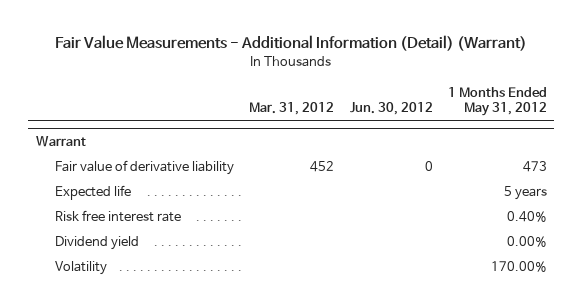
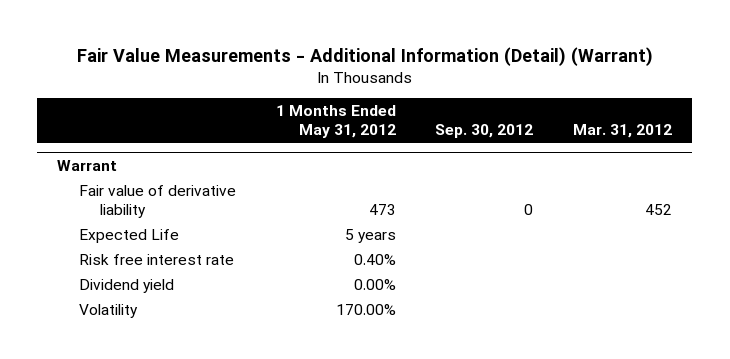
[349,102,433,116] Jun. 30, 2012 -> none
none -> [435,123,534,138] Sep. 30, 2012
[55,185,132,201] Expected life -> [78,229,179,244] Expected Life

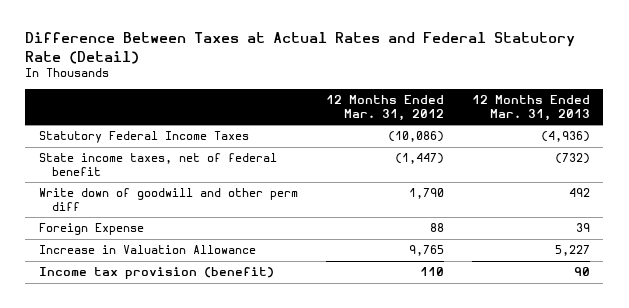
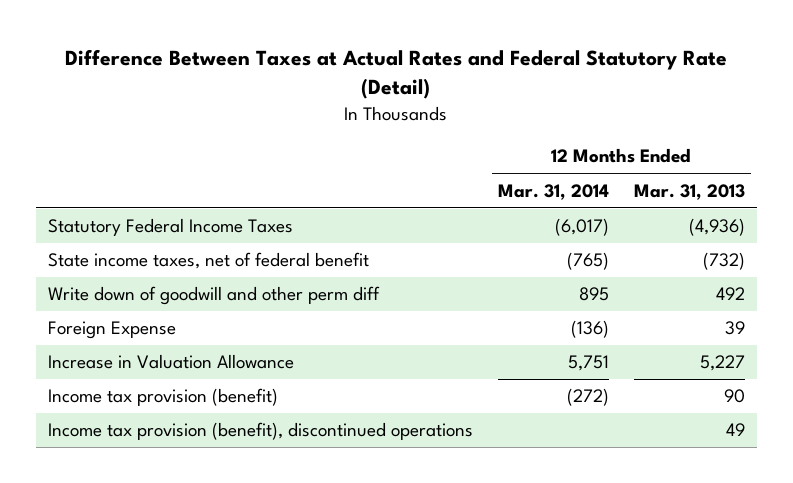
[325,95,444,121] 12 Months Ended Mar. 31, 2012 -> none
none -> [497,183,609,200] Mar. 31, 2014
none -> [48,422,474,441] Income tax provision (benefit), discontinued operations

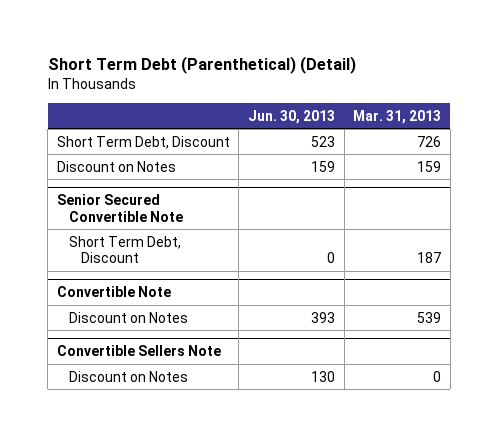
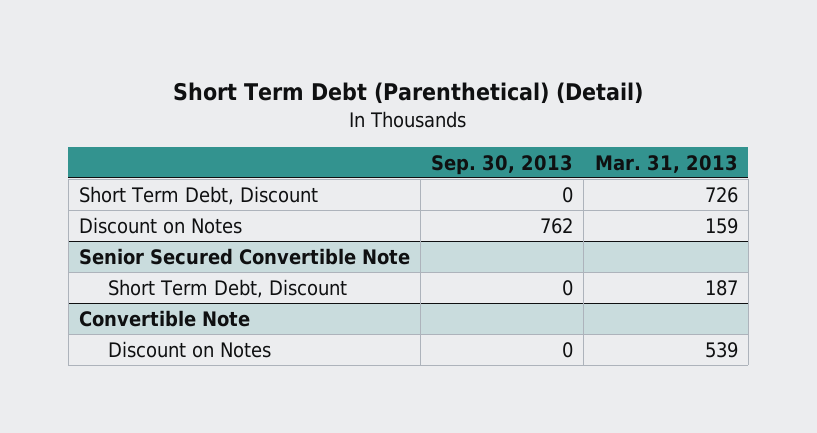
[248,109,336,124] Jun. 30, 2013 -> none
none -> [431,154,574,175] Sep. 30, 2013
[56,345,221,357] Convertible Sellers Note -> none
[68,370,188,382] Discount on Notes -> none

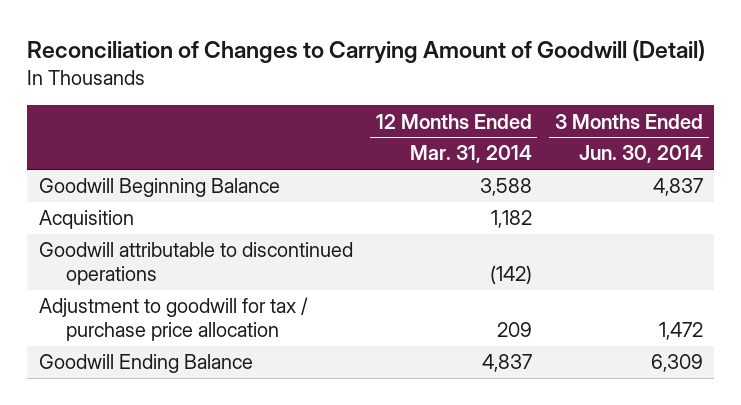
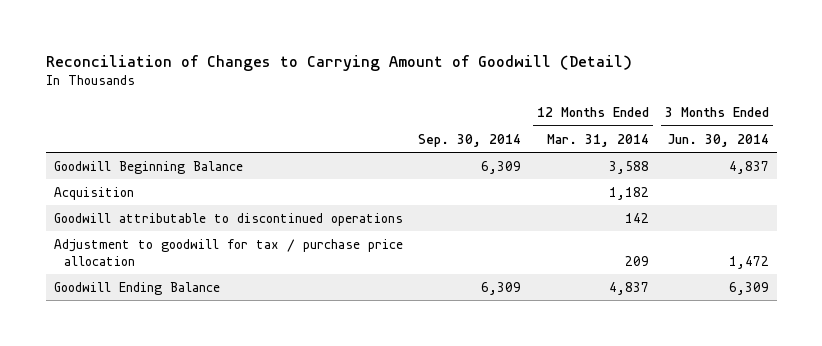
none -> [418,133,522,147] Sep. 30, 2014
[489,265,532,285] (142) -> [624,212,649,223] 142

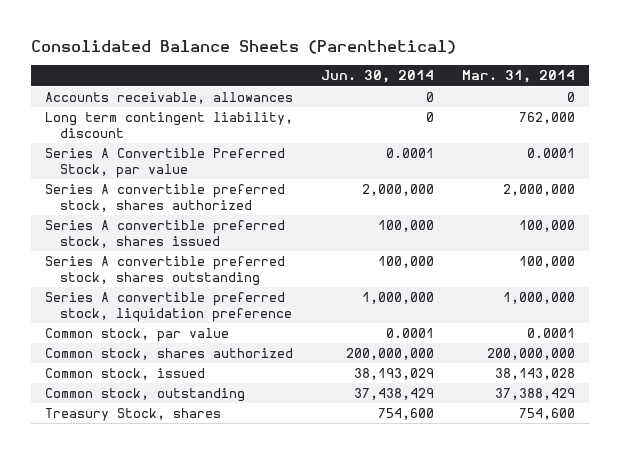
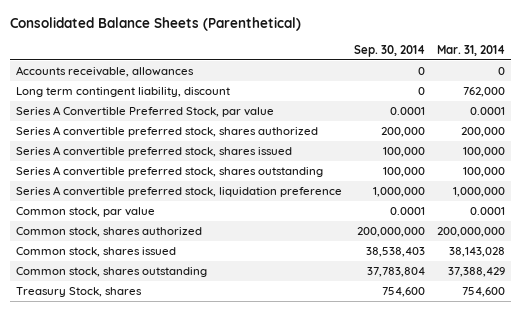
[321,70,435,84] Jun. 30, 2014 -> none
none -> [353,44,425,57] Sep. 30, 2014
[502,184,575,197] 2,000,000 -> [460,127,505,138] 200,000
[45,368,206,381] Common stock, issued -> [16,247,177,258] Common stock, shares issued
[45,388,246,403] Common stock, outstanding -> [16,267,208,278] Common stock, shares outstanding

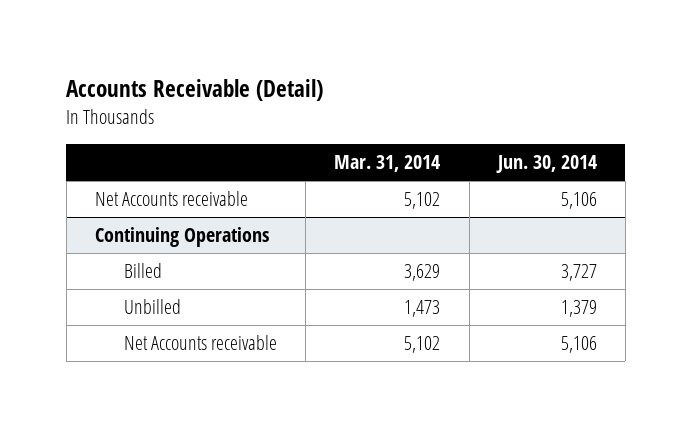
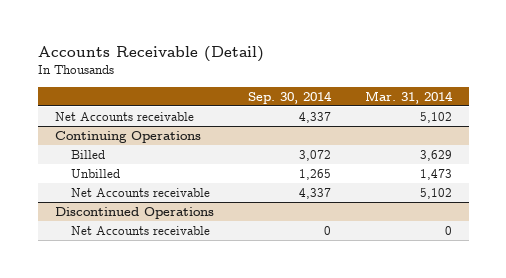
[495,155,597,174] Jun. 30, 2014 -> none
none -> [247,90,332,104] Sep. 30, 2014
none -> [54,206,214,219] Discontinued Operations
none -> [70,225,210,235] Net Accounts receivable

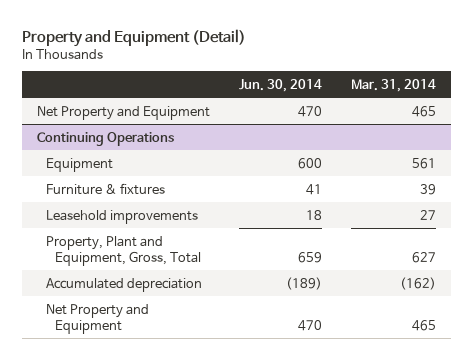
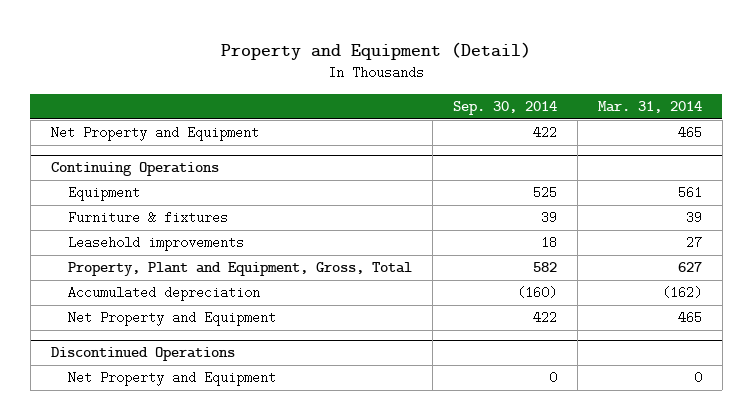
[239,78,323,92] Jun. 30, 2014 -> none
none -> [453,101,558,116] Sep. 30, 2014
none -> [50,347,235,362] Discontinued Operations
none -> [68,371,277,387] Net Property and Equipment

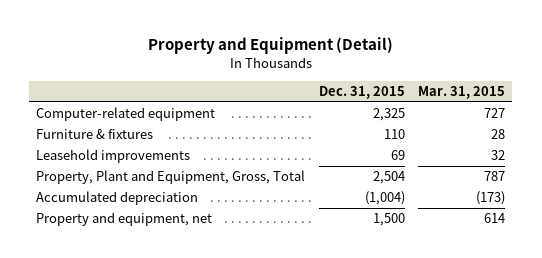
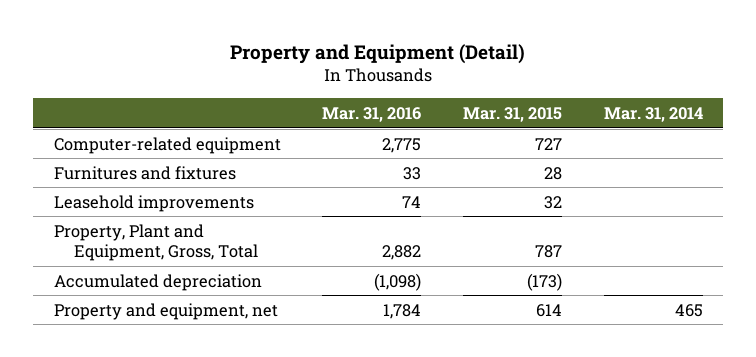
[318,85,405,99] Dec. 31, 2015 -> none
none -> [322,106,422,122] Mar. 31, 2016
none -> [603,106,703,122] Mar. 31, 2014
[36,129,154,140] Furniture & fixtures -> [53,165,236,180] Furnitures and fixtures

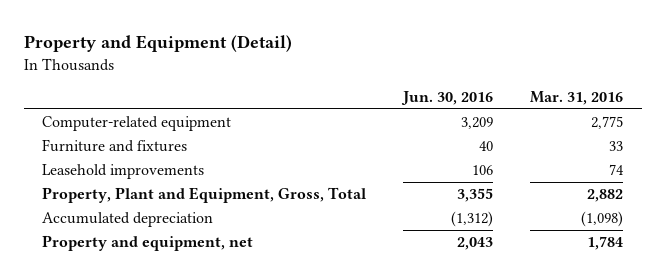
[462,106,562,122] Mar. 31, 2015 -> none
[603,106,703,122] Mar. 31, 2014 -> none
none -> [401,91,494,106] Jun. 30, 2016
[53,165,236,180] Furnitures and fixtures -> [42,138,188,152] Furniture and fixtures

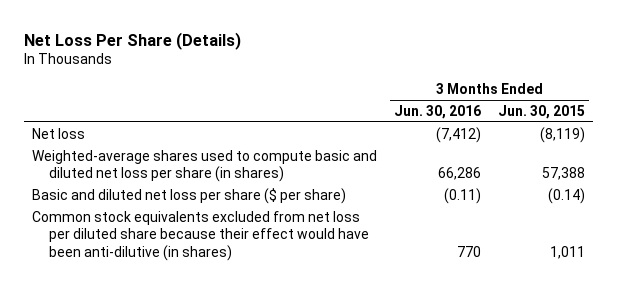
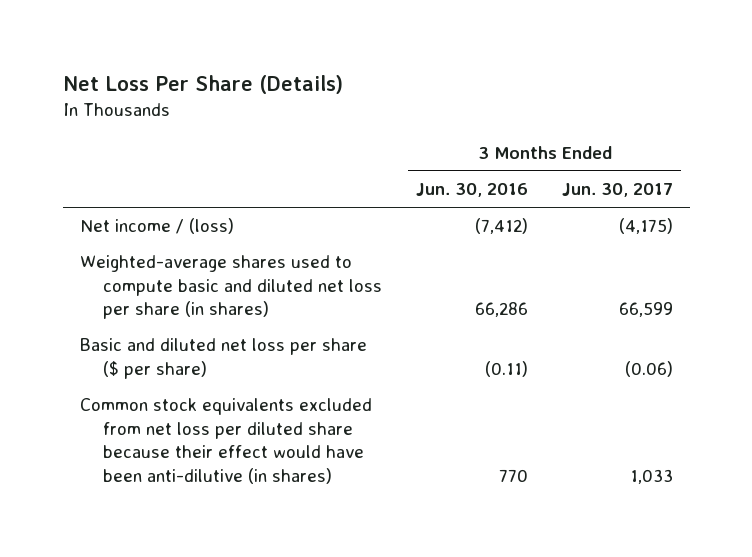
[497,104,585,119] Jun. 30, 2015 -> none
none -> [561,183,673,198] Jun. 30, 2017
[32,127,86,139] Net loss -> [79,218,234,235] Net income / (loss)

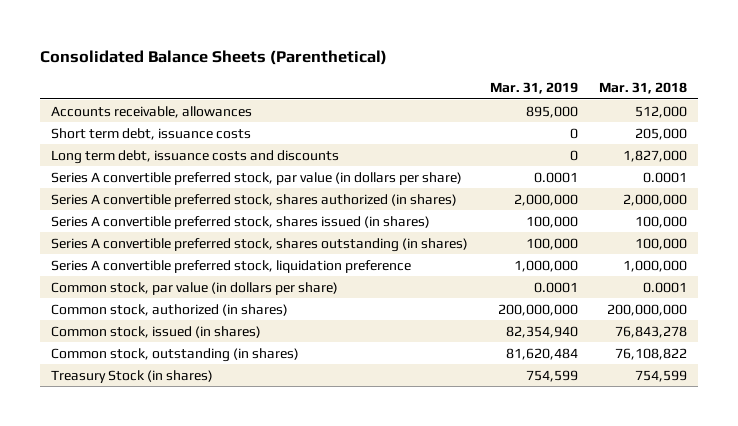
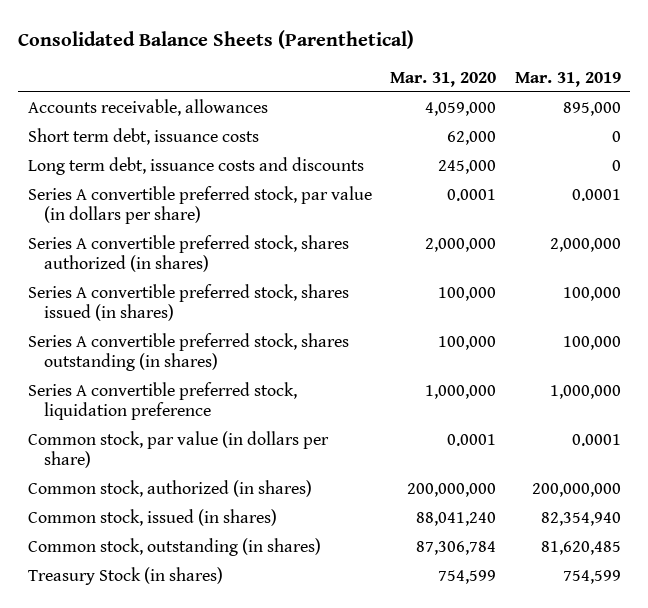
[599,82,688,95] Mar. 31, 2018 -> none
none -> [390,72,497,88] Mar. 31, 2020
[505,347,578,360] 81,620,484 -> [540,540,621,555] 81,620,485

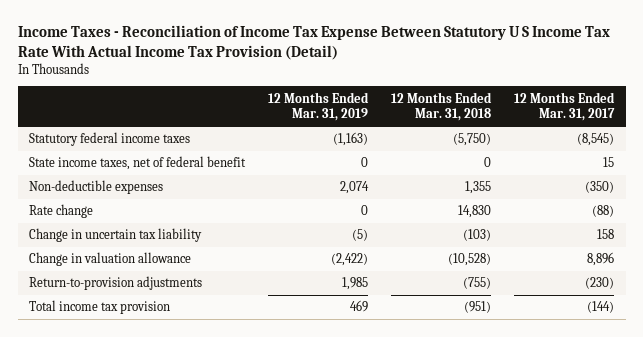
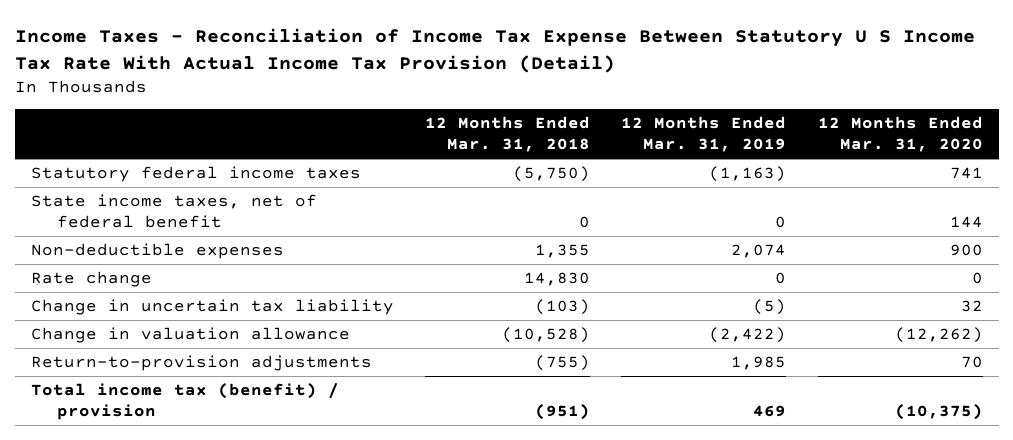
[514,91,616,122] 12 Months Ended Mar. 31, 2017 -> none
none -> [817,116,983,153] 12 Months Ended Mar. 31, 2020
[29,300,171,315] Total income tax provision -> [30,383,339,420] Total income tax (benefit) / provision

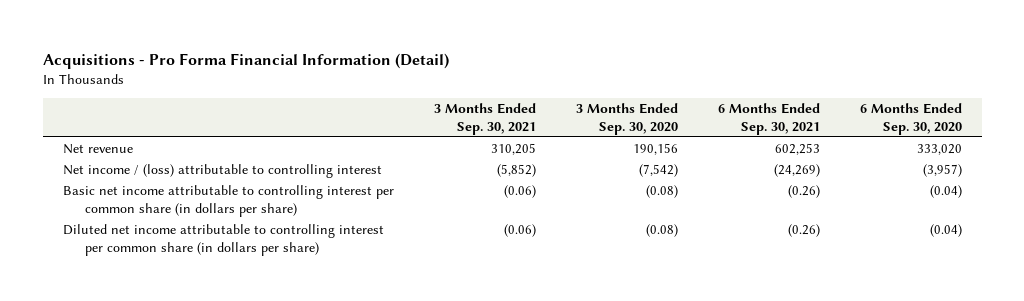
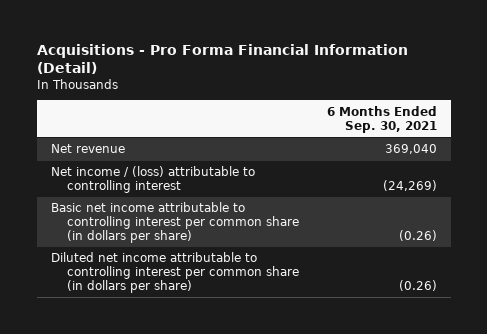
[433,102,536,135] 3 Months Ended Sep. 30, 2021 -> none
[575,102,678,135] 3 Months Ended Sep. 30, 2020 -> none
[859,102,962,135] 6 Months Ended Sep. 30, 2020 -> none
[774,143,820,156] 602,253 -> [384,144,437,155] 369,040

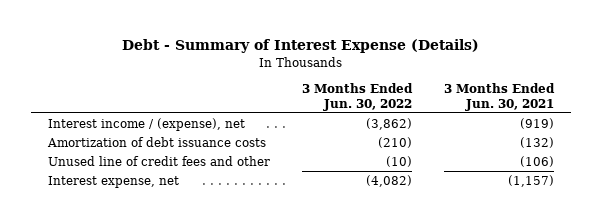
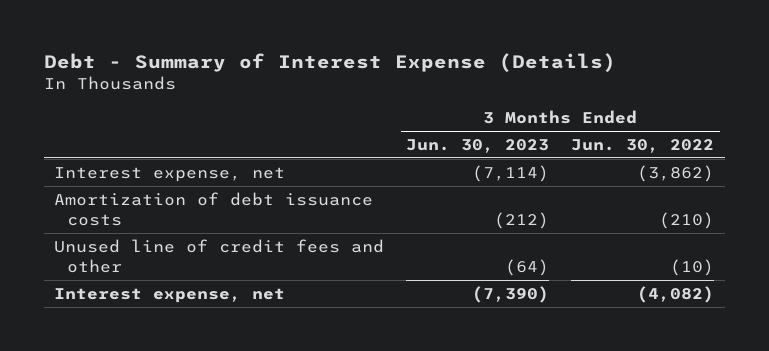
[444,83,556,111] 3 Months Ended Jun. 30, 2021 -> none
none -> [406,138,550,153] Jun. 30, 2023
[47,118,245,132] Interest income / (expense), net -> [54,166,286,182] Interest expense, net

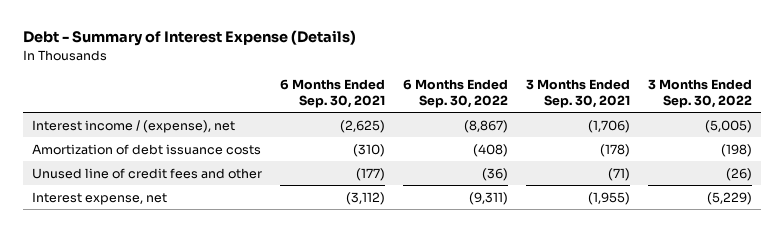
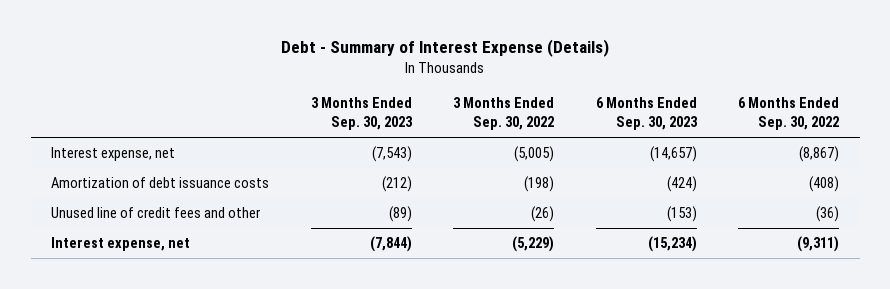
[279,79,385,108] 6 Months Ended Sep. 30, 2021 -> none
[525,79,630,108] 3 Months Ended Sep. 30, 2021 -> none
none -> [310,97,413,131] 3 Months Ended Sep. 30, 2023
none -> [595,97,698,131] 6 Months Ended Sep. 30, 2023
[31,119,235,133] Interest income / (expense), net -> [51,147,176,162] Interest expense, net

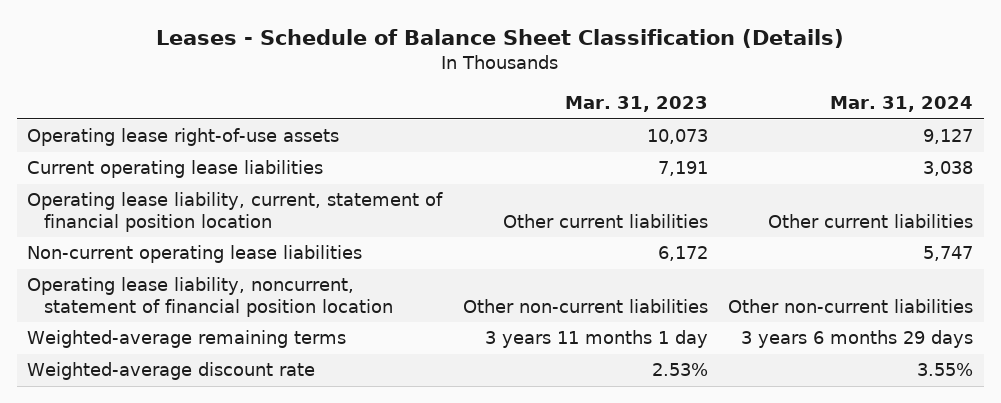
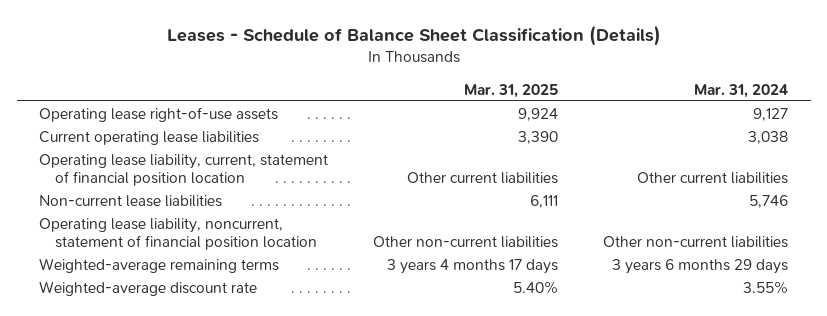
[564,96,708,113] Mar. 31, 2023 -> none
none -> [464,83,559,98] Mar. 31, 2025
[27,245,363,264] Non-current operating lease liabilities -> [39,194,223,207] Non-current lease liabilities
[923,246,974,262] 5,747 -> [749,194,789,208] 5,746

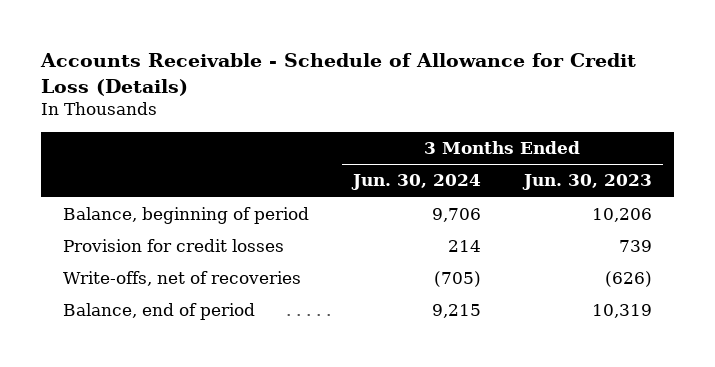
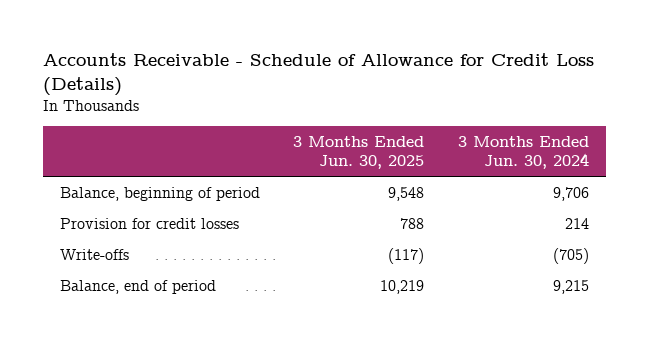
[521,174,652,191] Jun. 30, 2023 -> none
none -> [293,135,425,170] 3 Months Ended Jun. 30, 2025
[63,271,302,287] Write-offs, net of recoveries -> [59,248,129,260] Write-offs

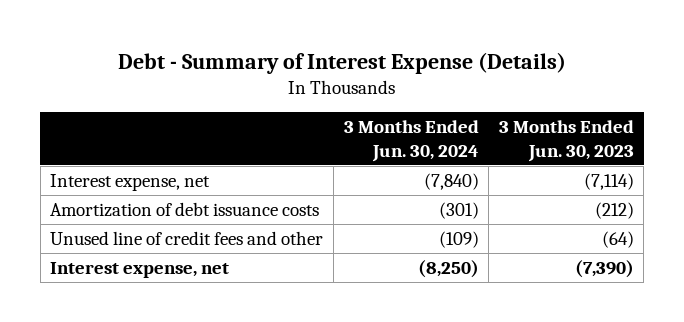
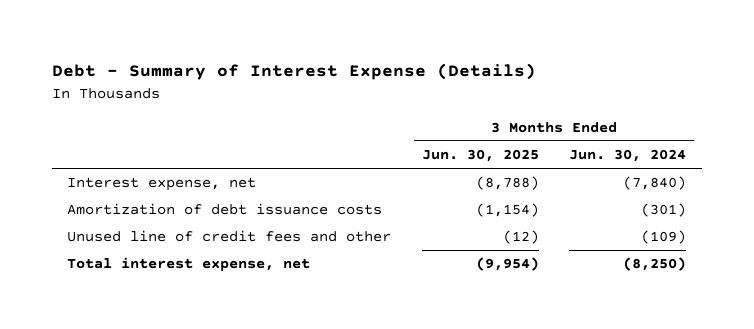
[498,120,634,162] 3 Months Ended Jun. 30, 2023 -> none
none -> [421,149,539,163] Jun. 30, 2025
[50,261,230,278] Interest expense, net -> [67,257,311,272] Total interest expense, net

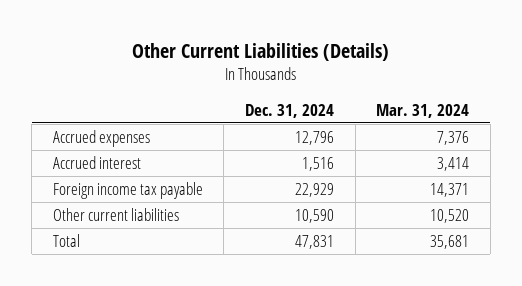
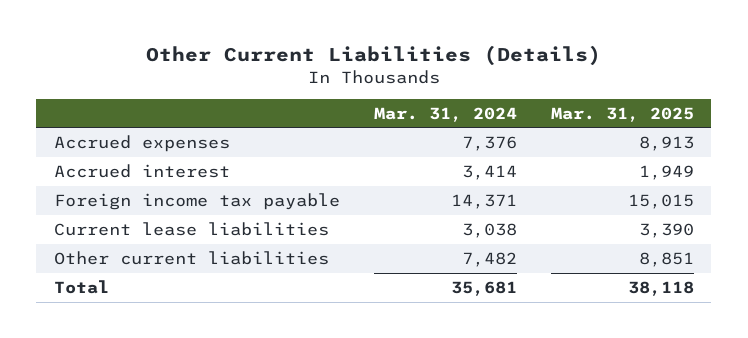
[244,103,334,118] Dec. 31, 2024 -> none
none -> [550,106,694,122] Mar. 31, 2025
none -> [53,221,329,236] Current lease liabilities
[430,208,470,223] 10,520 -> [461,251,517,267] 7,482

